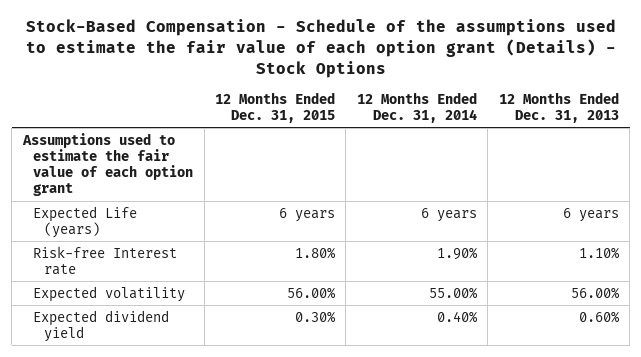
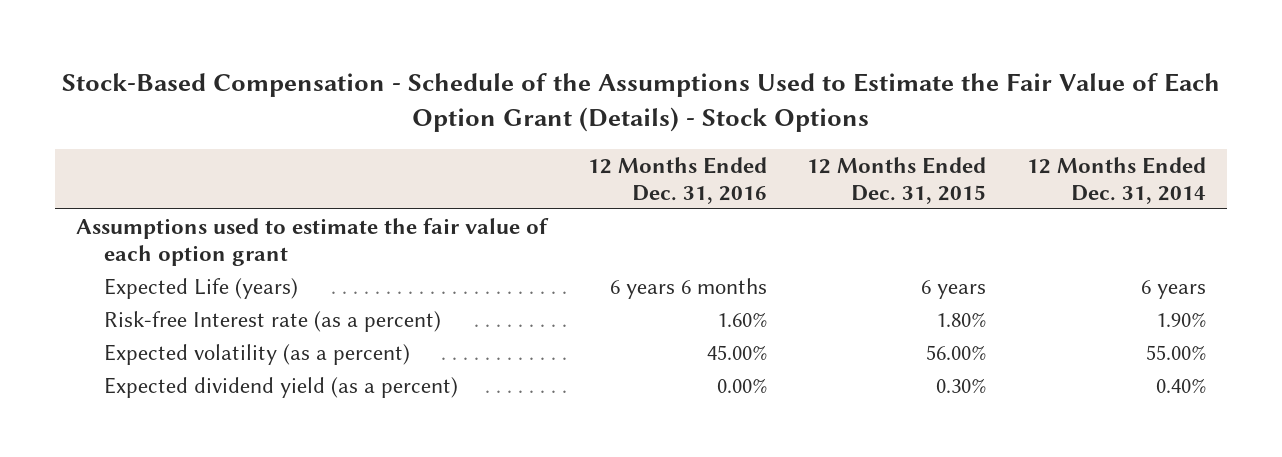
[25,19,616,78] Stock-Based Compensation - Schedule of the assumptions used to estimate the fair value of each option grant (Details) - Stock Options -> [61,72,1220,132] Stock-Based Compensation - Schedule of the Assumptions Used to Estimate the Fair Value of Each Option Grant (Details) - Stock Options
[498,91,619,124] 12 Months Ended Dec. 31, 2013 -> none
none -> [587,156,767,204] 12 Months Ended Dec. 31, 2016
[33,245,178,275] Risk-free Interest rate -> [104,310,442,332] Risk-free Interest rate (as a percent)
[33,285,186,302] Expected volatility -> [104,343,411,365] Expected volatility (as a percent)
[33,309,170,342] Expected dividend yield -> [104,376,459,398] Expected dividend yield (as a percent)

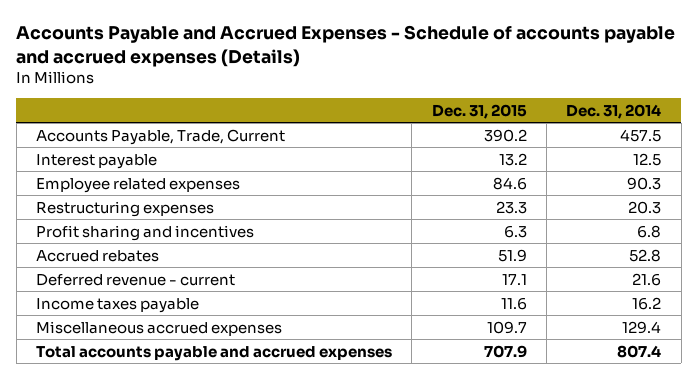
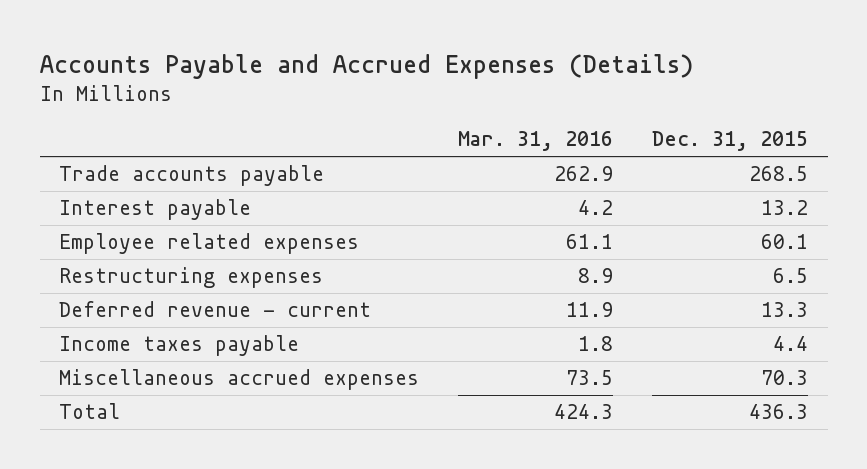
[16,25,676,67] Accounts Payable and Accrued Expenses - Schedule of accounts payable and accrued expenses (Details) -> [39,53,693,79] Accounts Payable and Accrued Expenses (Details)
[566,103,662,119] Dec. 31, 2014 -> none
none -> [458,131,614,152] Mar. 31, 2016
[36,128,286,145] Accounts Payable, Trade, Current -> [59,165,325,187] Trade accounts payable
[483,128,527,142] 390.2 -> [749,166,809,182] 268.5
[36,224,255,241] Profit sharing and incentives -> none
[36,249,160,262] Accrued rebates -> none
[36,345,393,361] Total accounts payable and accrued expenses -> none
[492,176,527,190] 84.6 -> [761,234,809,250] 60.1
[495,200,527,214] 23.3 -> [773,268,809,284] 6.5
[501,273,527,285] 17.1 -> [761,302,809,318] 13.3
[500,296,527,310] 11.6 -> [773,336,809,352] 4.4
[486,320,527,334] 109.7 -> [761,370,809,386] 70.3
none -> [59,403,121,420] Total

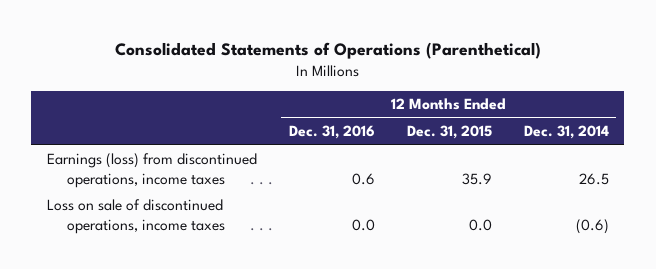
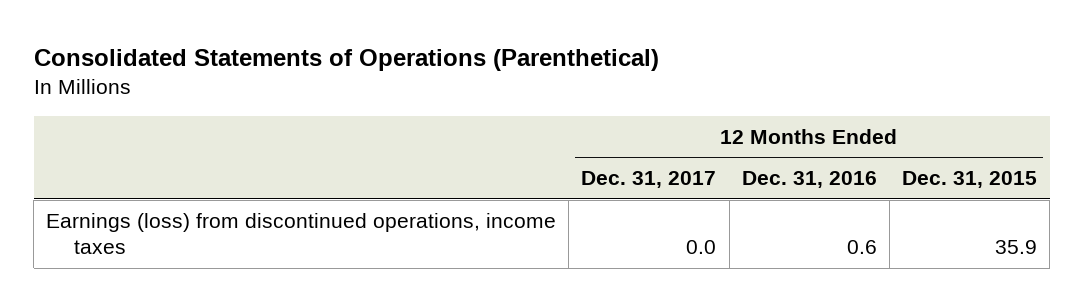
[523,125,609,140] Dec. 31, 2014 -> none
none -> [581,171,717,189] Dec. 31, 2017
[47,199,225,234] Loss on sale of discontinued operations, income taxes -> none

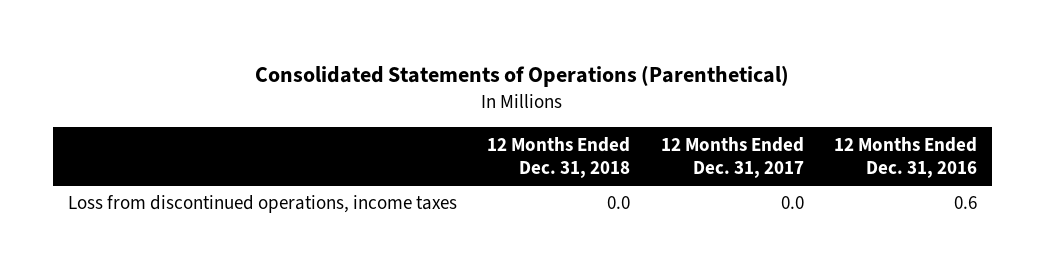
[901,171,1037,189] Dec. 31, 2015 -> none
none -> [487,136,631,179] 12 Months Ended Dec. 31, 2018
[46,213,557,255] Earnings (loss) from discontinued operations, income taxes -> [67,195,457,214] Loss from discontinued operations, income taxes

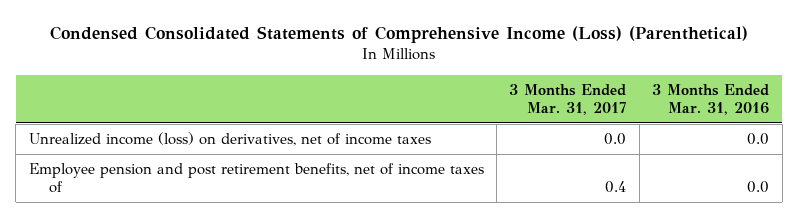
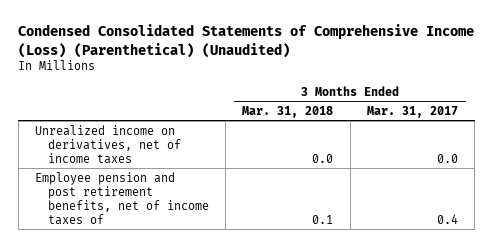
[49,26,748,44] Condensed Consolidated Statements of Comprehensive Income (Loss) (Parenthetical) -> [18,24,475,58] Condensed Consolidated Statements of Comprehensive Income (Loss) (Parenthetical) (Unaudited)
[652,83,770,115] 3 Months Ended Mar. 31, 2016 -> none
none -> [242,105,334,118] Mar. 31, 2018
[28,132,431,147] Unrealized income (loss) on derivatives, net of income taxes -> [35,124,181,164] Unrealized income on derivatives, net of income taxes

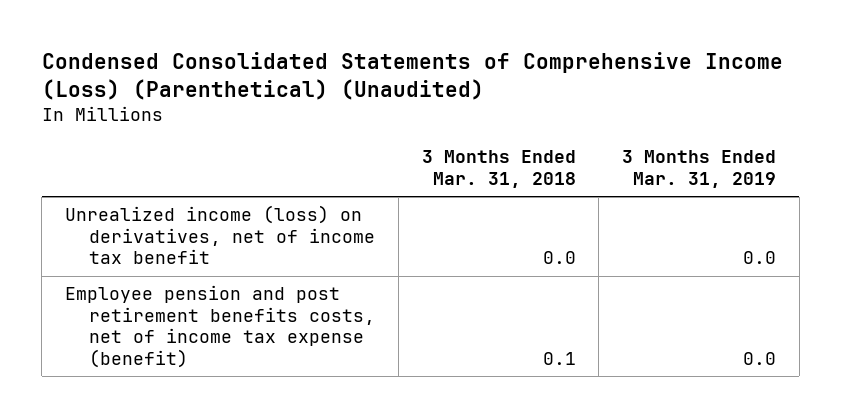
[367,105,459,118] Mar. 31, 2017 -> none
none -> [622,150,777,188] 3 Months Ended Mar. 31, 2019
[35,124,181,164] Unrealized income on derivatives, net of income taxes -> [64,205,376,265] Unrealized income (loss) on derivatives, net of income tax benefit
[35,171,209,225] Employee pension and post retirement benefits, net of income taxes of -> [64,285,376,369] Employee pension and post retirement benefits costs, net of income tax expense (benefit)

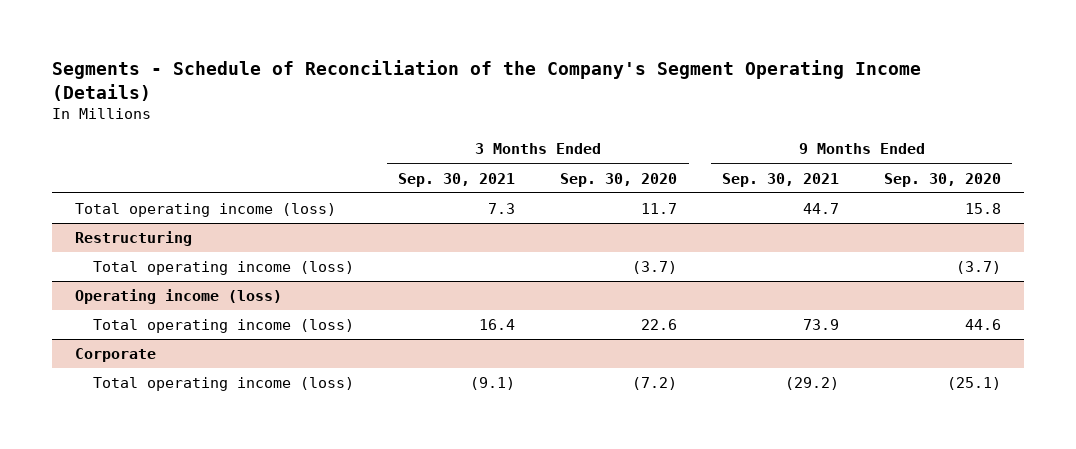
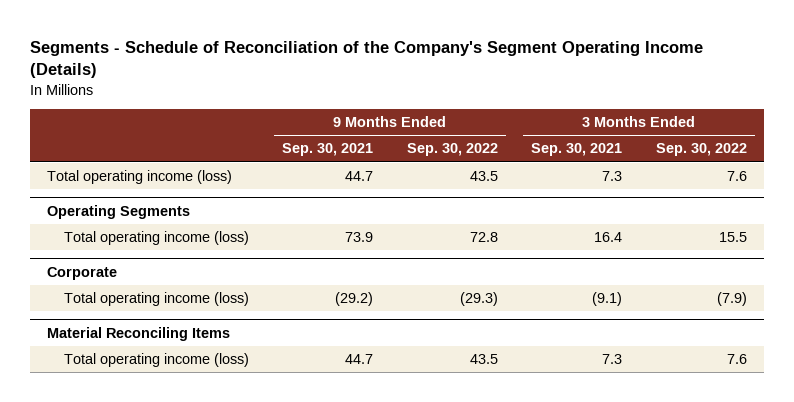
[560,172,678,187] Sep. 30, 2020 -> none
[884,172,1002,187] Sep. 30, 2020 -> none
none -> [406,143,498,157] Sep. 30, 2022
none -> [655,143,747,157] Sep. 30, 2022
[74,231,192,247] Restructuring -> none
[92,261,354,276] Total operating income (loss) -> none
[74,289,282,305] Operating income (loss) -> [47,205,191,220] Operating Segments
none -> [47,327,231,342] Material Reconciling Items
none -> [64,353,250,368] Total operating income (loss)

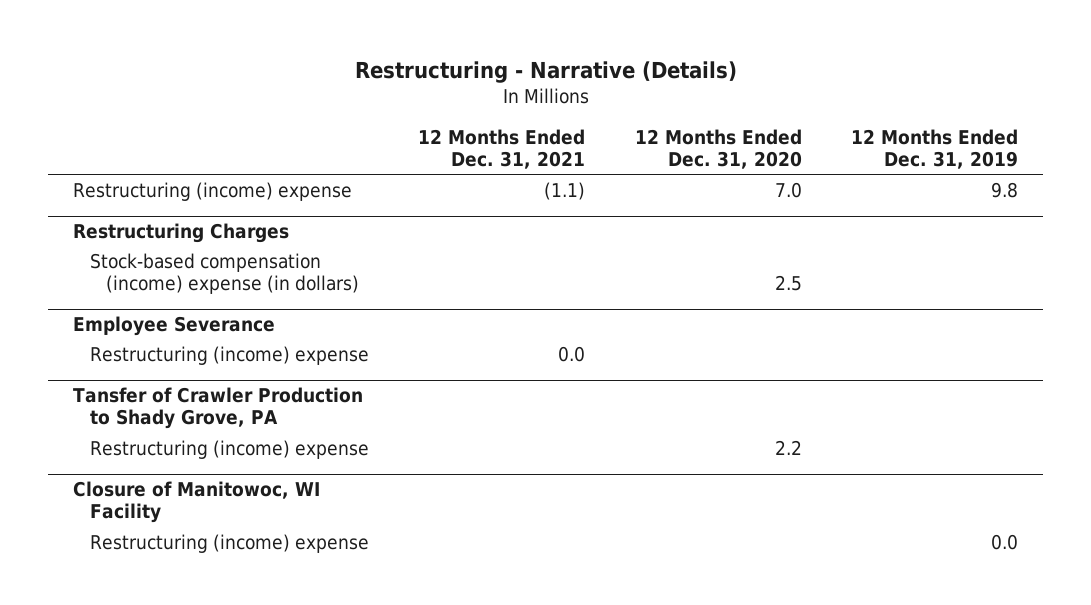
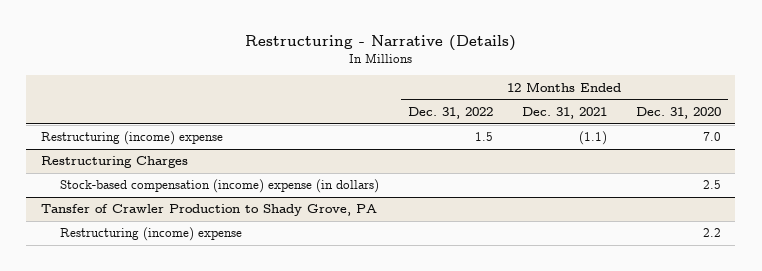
[851,128,1019,170] 12 Months Ended Dec. 31, 2019 -> none
none -> [407,107,493,120] Dec. 31, 2022
[73,316,276,337] Employee Severance -> none
[89,345,369,365] Restructuring (income) expense -> none
[73,481,321,524] Closure of Manitowoc, WI Facility -> none
[89,533,369,553] Restructuring (income) expense -> none

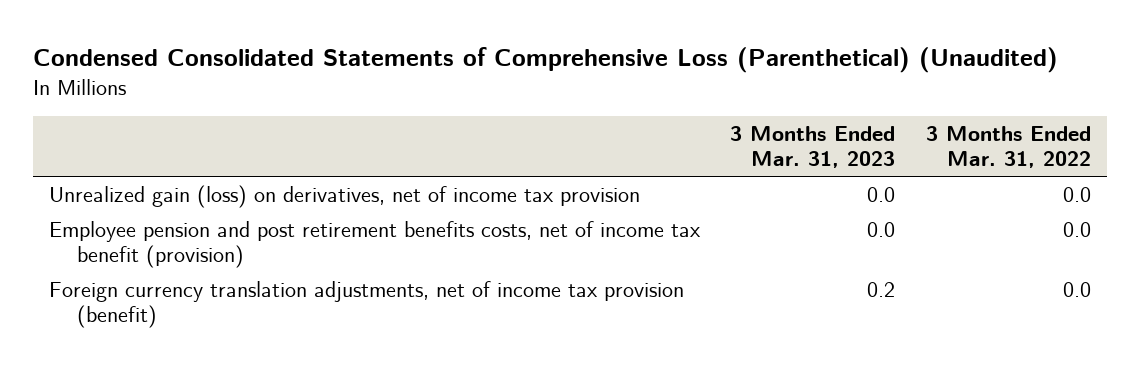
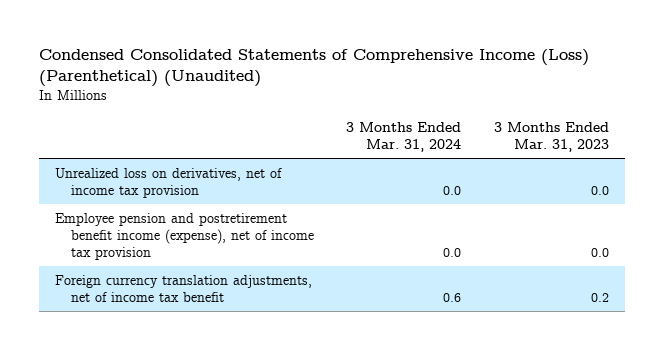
[33,47,1059,74] Condensed Consolidated Statements of Comprehensive Loss (Parenthetical) (Unaudited) -> [38,48,589,88] Condensed Consolidated Statements of Comprehensive Income (Loss) (Parenthetical) (Unaudited)
[926,126,1092,169] 3 Months Ended Mar. 31, 2022 -> none
none -> [346,122,462,153] 3 Months Ended Mar. 31, 2024
[48,184,640,208] Unrealized gain (loss) on derivatives, net of income tax provision -> [54,167,282,198] Unrealized loss on derivatives, net of income tax provision
[48,220,701,269] Employee pension and post retirement benefits costs, net of income tax benefit (provision) -> [54,212,314,260] Employee pension and postretirement benefit income (expense), net of income tax provision
[48,280,684,329] Foreign currency translation adjustments, net of income tax provision (benefit) -> [54,274,312,302] Foreign currency translation adjustments, net of income tax benefit

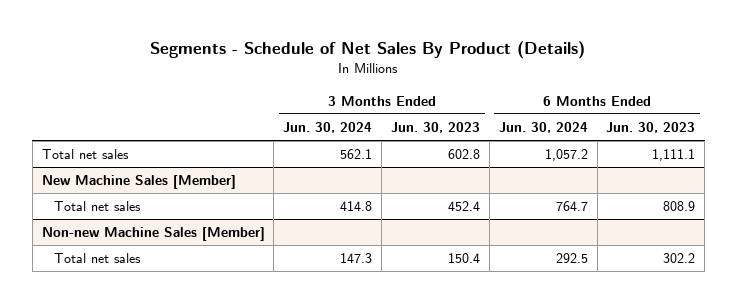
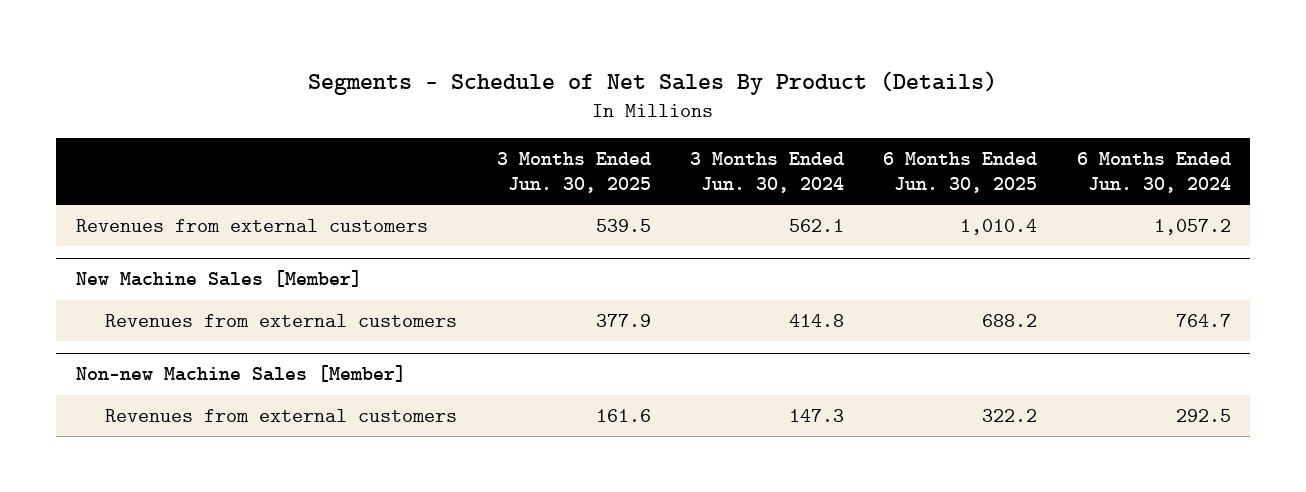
[390,121,480,133] Jun. 30, 2023 -> none
[606,121,696,133] Jun. 30, 2023 -> none
none -> [496,152,651,194] 3 Months Ended Jun. 30, 2025
none -> [883,152,1038,194] 6 Months Ended Jun. 30, 2025
[41,149,129,160] Total net sales -> [75,218,428,232] Revenues from external customers
[53,201,141,212] Total net sales -> [105,313,458,327] Revenues from external customers
[53,253,141,264] Total net sales -> [105,408,458,422] Revenues from external customers

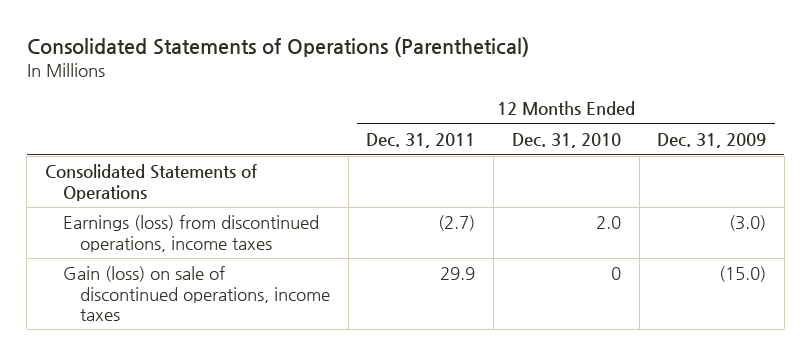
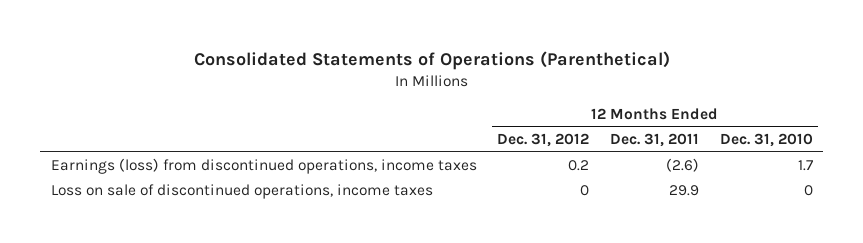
[657,133,767,149] Dec. 31, 2009 -> none
none -> [497,133,590,148] Dec. 31, 2012
[44,164,257,201] Consolidated Statements of Operations -> none
[438,215,476,232] (2.7) -> [665,158,699,173] (2.6)
[595,216,621,230] 2.0 -> [797,160,813,172] 1.7
[62,266,331,321] Gain (loss) on sale of discontinued operations, income taxes -> [50,184,433,200] Loss on sale of discontinued operations, income taxes

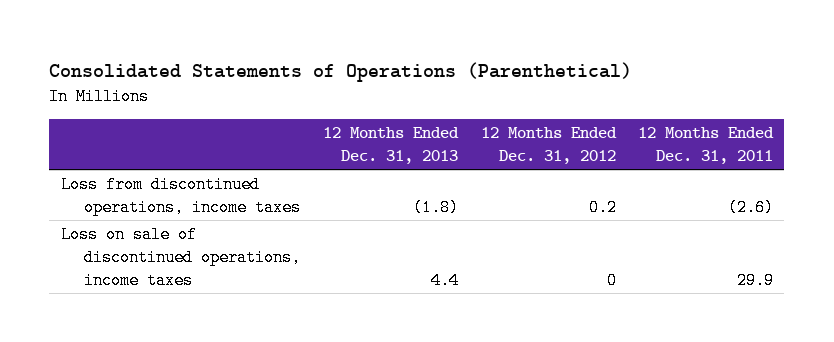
[719,133,813,148] Dec. 31, 2010 -> none
none -> [322,127,459,165] 12 Months Ended Dec. 31, 2013
[50,158,477,175] Earnings (loss) from discontinued operations, income taxes -> [60,176,302,217] Loss from discontinued operations, income taxes

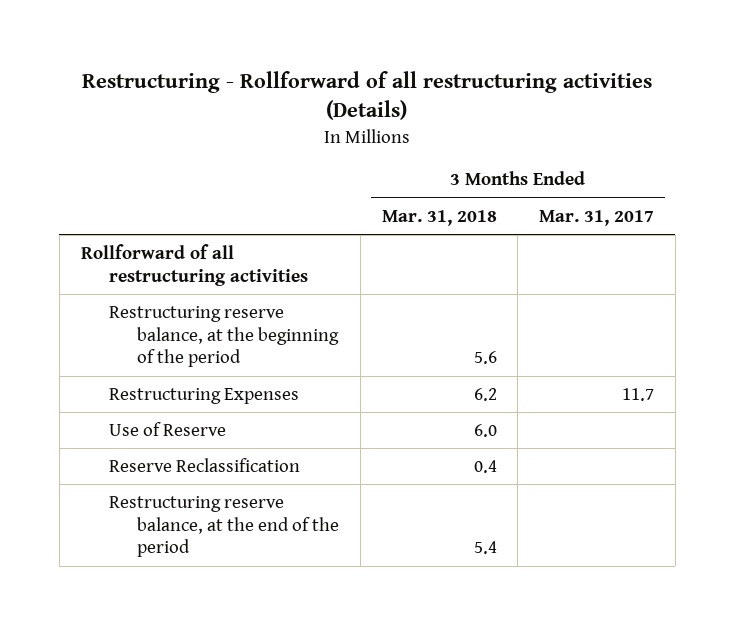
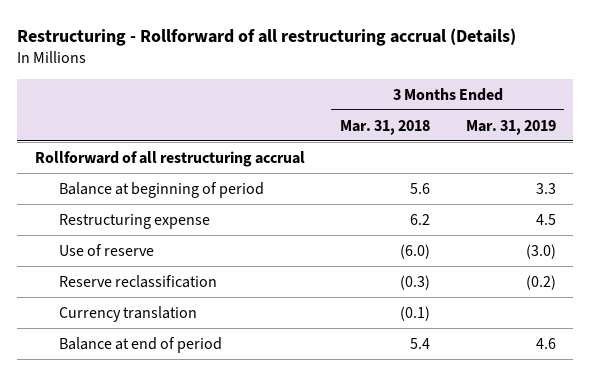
[82,71,653,121] Restructuring - Rollforward of all restructuring activities (Details) -> [17,27,517,46] Restructuring - Rollforward of all restructuring accrual (Details)
[538,209,654,226] Mar. 31, 2017 -> none
none -> [465,119,556,135] Mar. 31, 2019
[80,243,308,286] Rollforward of all restructuring activities -> [34,150,305,167] Rollforward of all restructuring accrual
[108,305,340,368] Restructuring reserve balance, at the beginning of the period -> [58,181,264,198] Balance at beginning of period
[108,387,299,404] Restructuring Expenses -> [58,213,210,229] Restructuring expense
[108,421,226,436] Use of Reserve -> [58,243,154,256] Use of reserve
[473,423,497,437] 6.0 -> [400,243,431,259] (6.0)
[108,457,300,472] Reserve Reclassification -> [58,274,217,288] Reserve reclassification
[473,459,497,473] 0.4 -> [400,274,431,290] (0.3)
none -> [58,305,197,322] Currency translation
[108,495,340,558] Restructuring reserve balance, at the end of the period -> [58,336,222,353] Balance at end of period

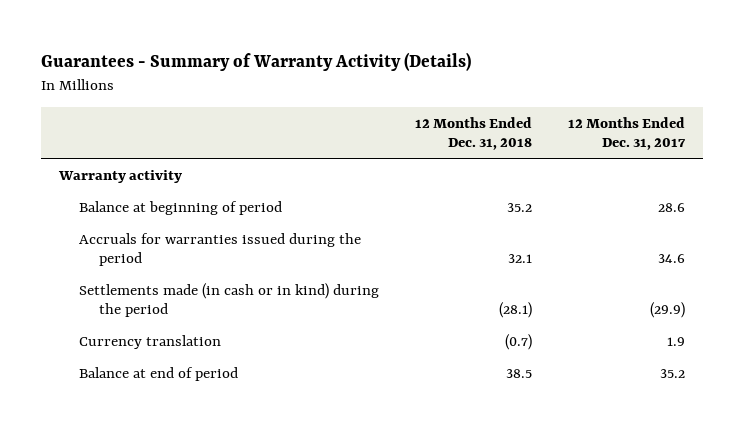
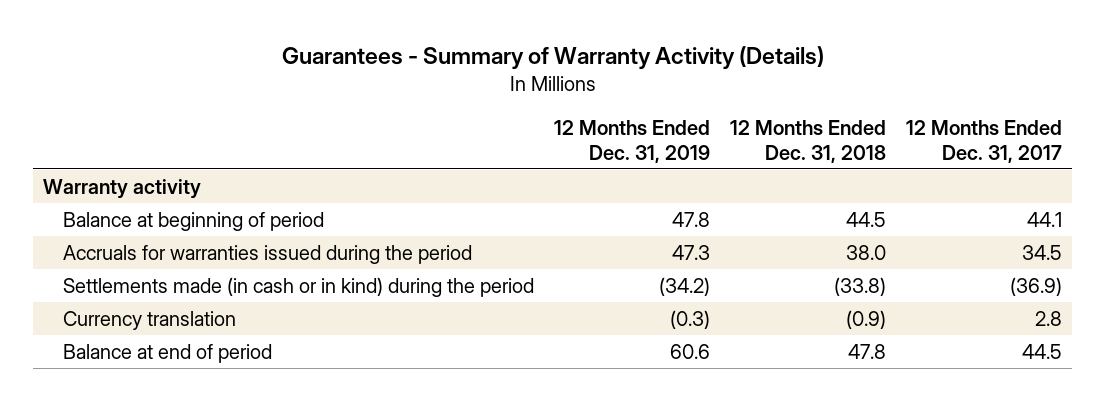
none -> [554,119,711,163] 12 Months Ended Dec. 31, 2019
[506,202,532,212] 35.2 -> [846,211,887,227] 44.5
[657,202,685,212] 28.6 -> [1027,211,1063,227] 44.1
[507,254,532,264] 32.1 -> [846,244,887,260] 38.0
[657,254,685,264] 34.6 -> [1022,244,1063,260] 34.5
[498,302,532,319] (28.1) -> [834,276,887,296] (33.8)
[649,302,685,319] (29.9) -> [1010,276,1063,296] (36.9)
[504,333,532,350] (0.7) -> [846,309,887,329] (0.9)
[666,336,685,346] 1.9 -> [1035,310,1063,326] 2.8
[505,368,532,378] 38.5 -> [848,343,887,359] 47.8
[659,368,685,378] 35.2 -> [1022,343,1063,359] 44.5

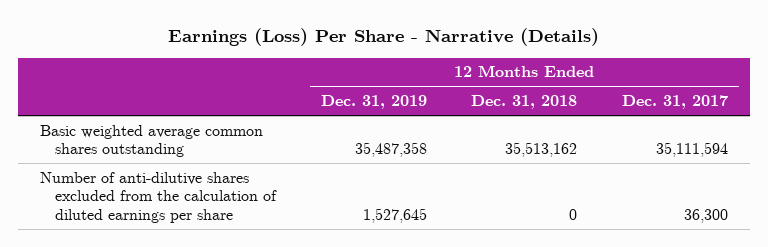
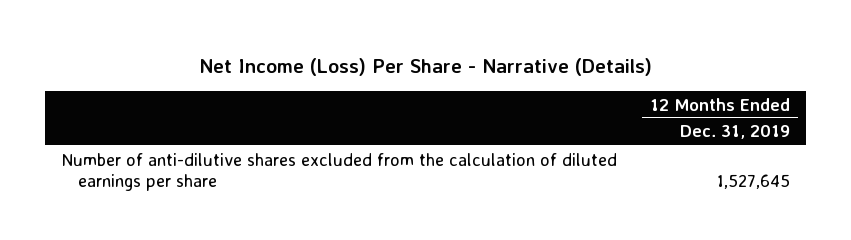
[167,28,599,47] Earnings (Loss) Per Share - Narrative (Details) -> [198,57,652,76] Net Income (Loss) Per Share - Narrative (Details)
[471,95,578,110] Dec. 31, 2018 -> none
[621,95,728,110] Dec. 31, 2017 -> none
[40,124,264,158] Basic weighted average common shares outstanding -> none

